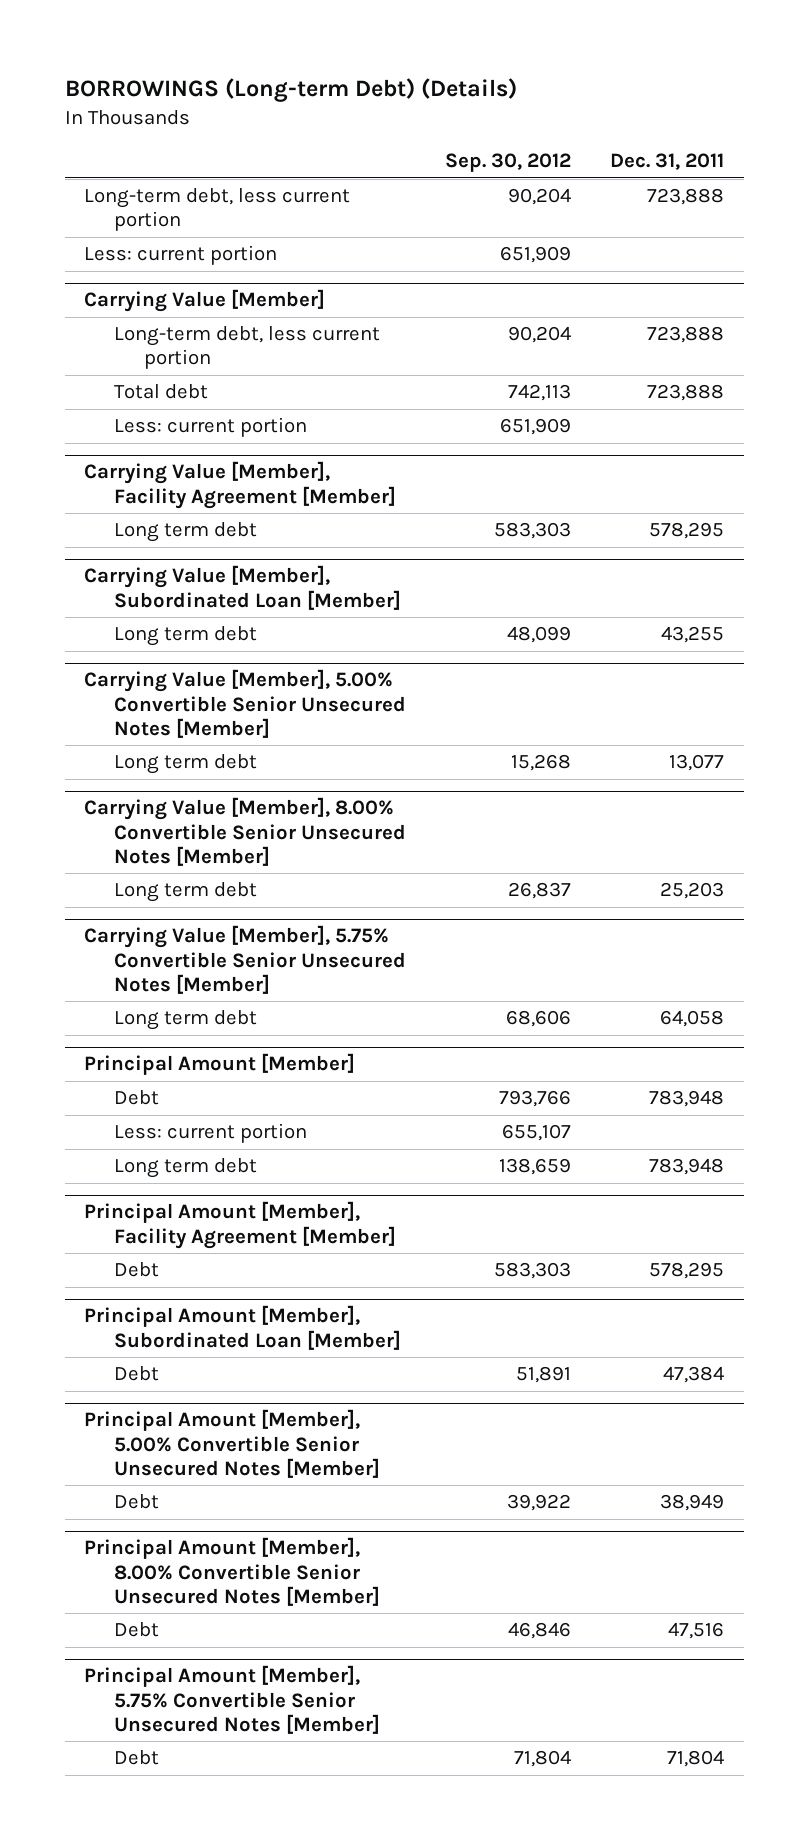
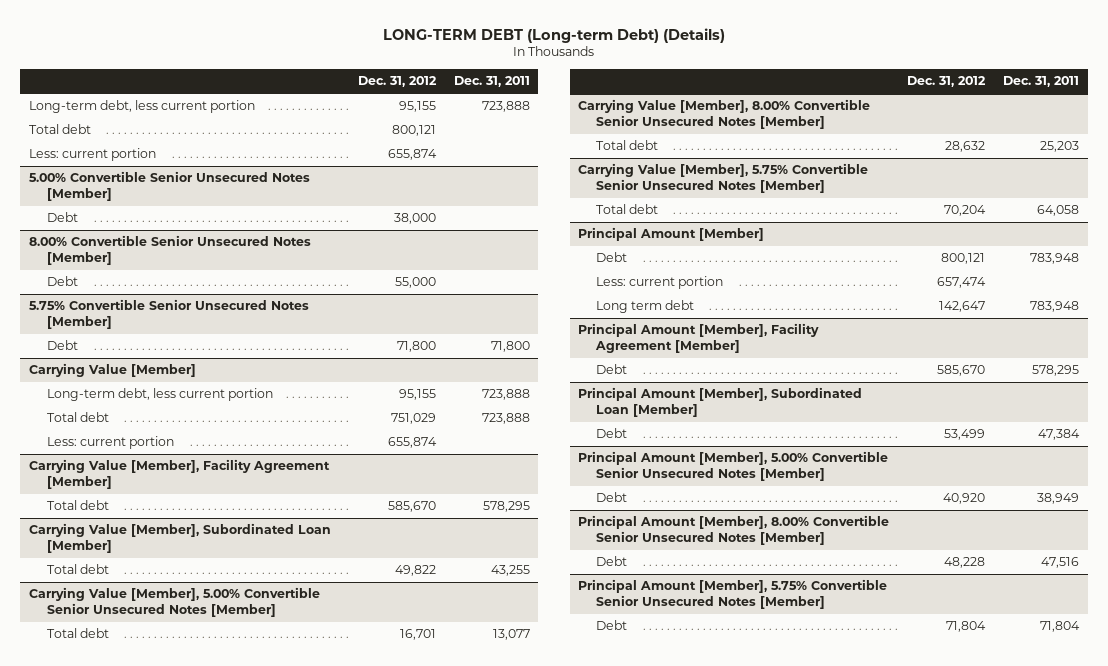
[64,78,517,103] BORROWINGS (Long-term Debt) (Details) -> [382,27,725,43] LONG-TERM DEBT (Long-term Debt) (Details)
[445,153,572,173] Sep. 30, 2012 -> none
none -> [357,76,437,88] Dec. 31, 2012
none -> [29,124,92,135] Total debt
none -> [29,171,311,202] 5.00% Convertible Senior Unsecured Notes [Member]
none -> [46,212,78,223] Debt
none -> [29,235,312,266] 8.00% Convertible Senior Unsecured Notes [Member]
none -> [46,276,78,287] Debt
none -> [29,299,310,330] 5.75% Convertible Senior Unsecured Notes [Member]
none -> [46,340,78,351] Debt
[114,522,258,543] Long term debt -> [46,500,109,511] Total debt
[114,626,258,647] Long term debt -> [46,564,109,575] Total debt
[114,754,258,775] Long term debt -> [46,628,109,639] Total debt
[114,882,258,903] Long term debt -> [595,140,658,151] Total debt
[114,1010,258,1031] Long term debt -> [595,204,658,215] Total debt

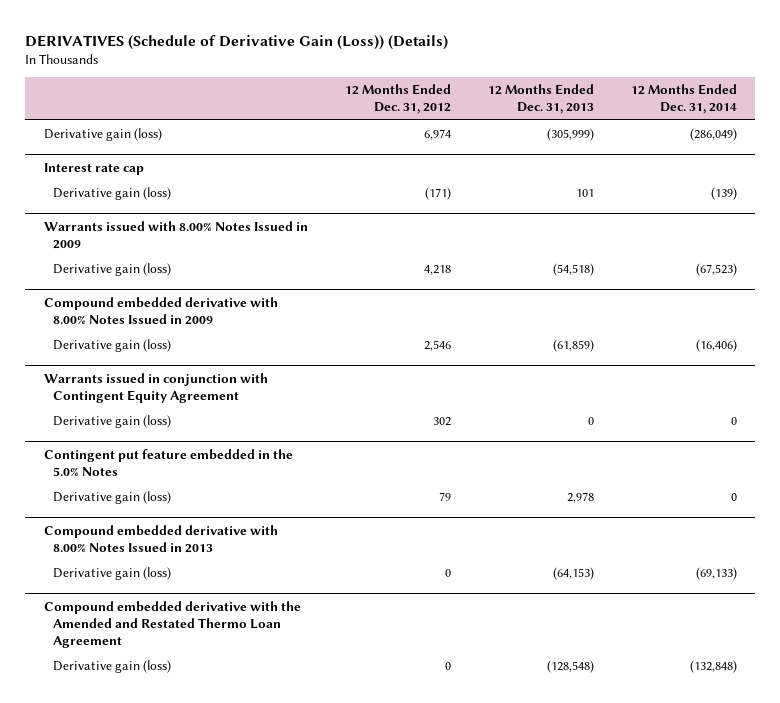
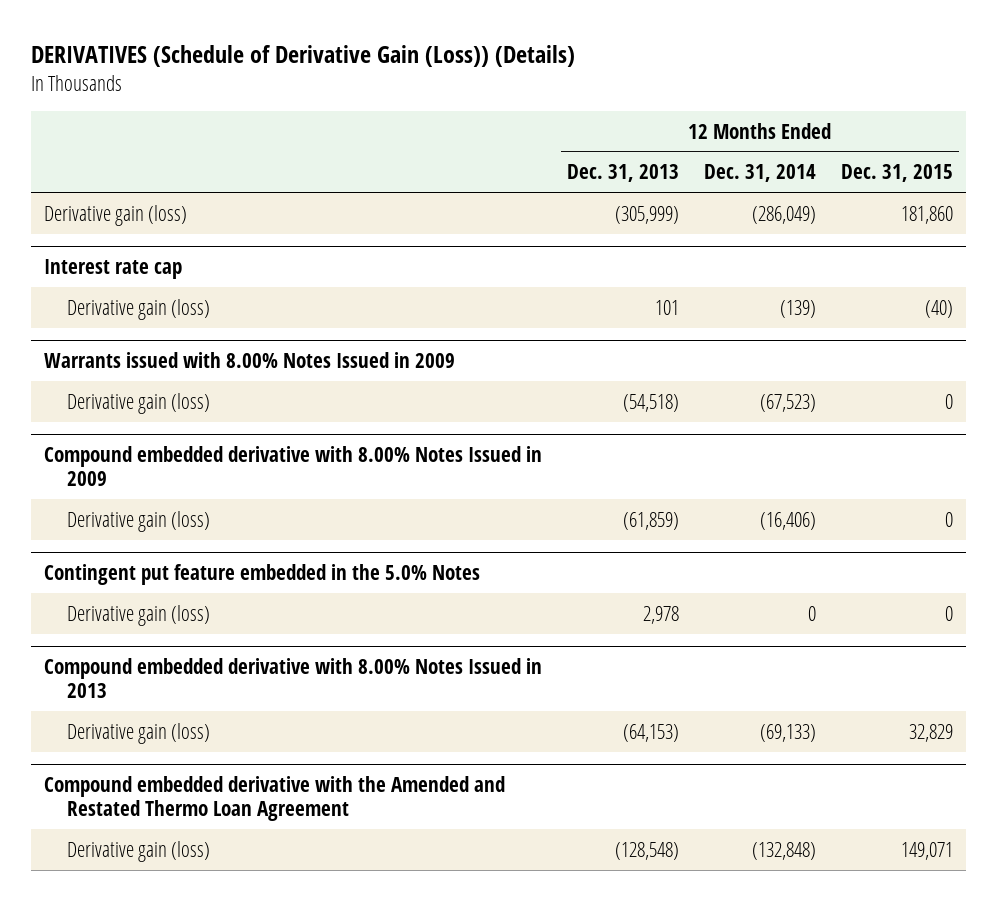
[344,84,451,115] 12 Months Ended Dec. 31, 2012 -> none
none -> [841,164,954,183] Dec. 31, 2015
[43,372,268,403] Warrants issued in conjunction with Contingent Equity Agreement -> none
[53,414,172,428] Derivative gain (loss) -> none

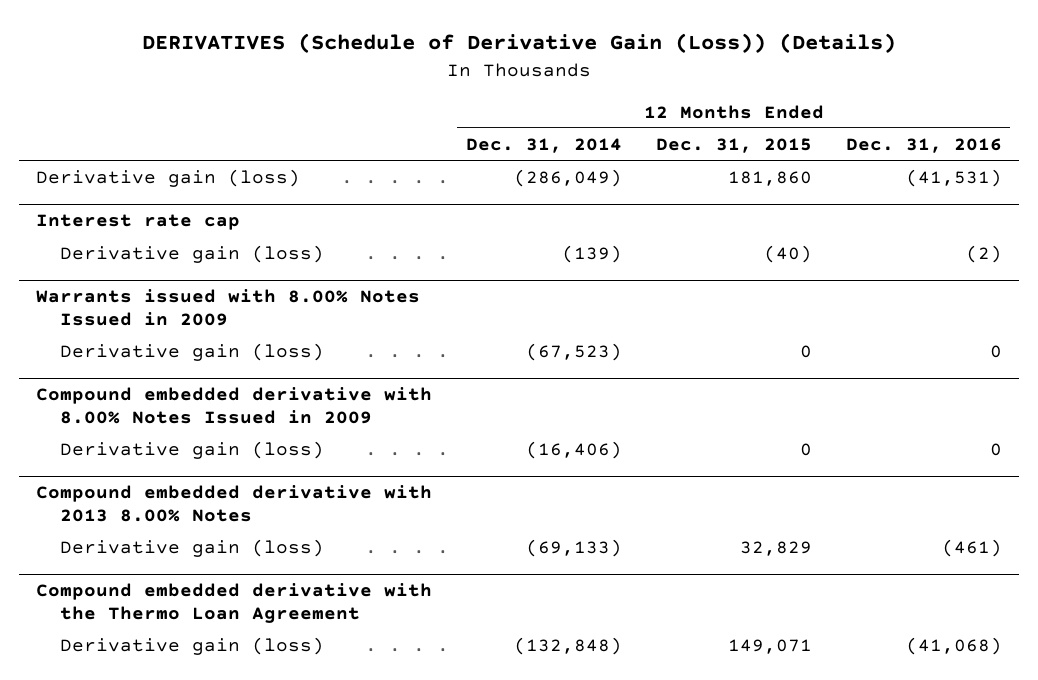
[566,164,679,183] Dec. 31, 2013 -> none
none -> [845,137,1002,153] Dec. 31, 2016
[43,563,480,585] Contingent put feature embedded in the 5.0% Notes -> none
[67,604,211,626] Derivative gain (loss) -> none
[43,657,542,699] Compound embedded derivative with 8.00% Notes Issued in 2013 -> [35,485,432,522] Compound embedded derivative with 2013 8.00% Notes
[43,775,505,822] Compound embedded derivative with the Amended and Restated Thermo Loan Agreement -> [35,583,432,623] Compound embedded derivative with the Thermo Loan Agreement

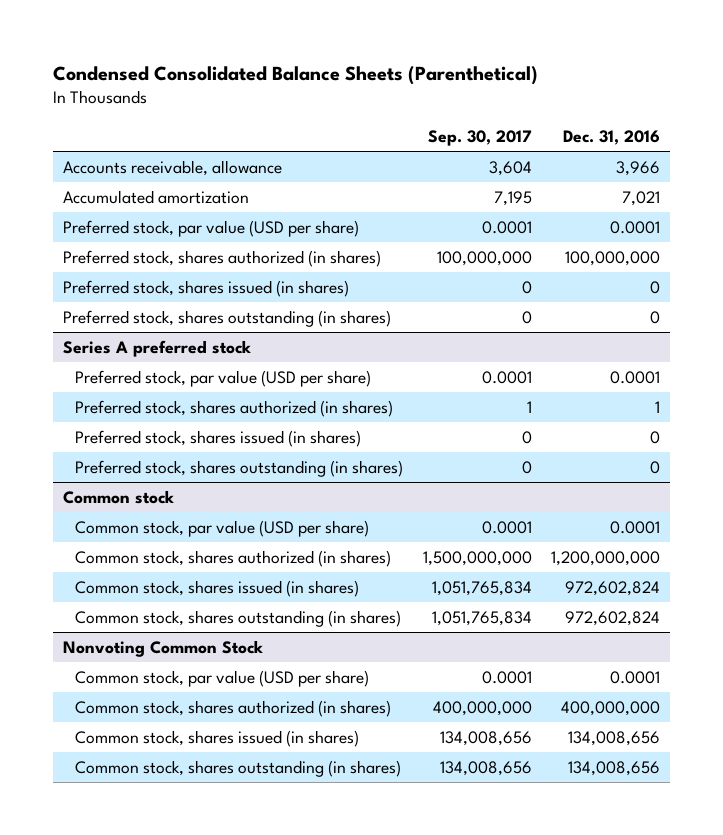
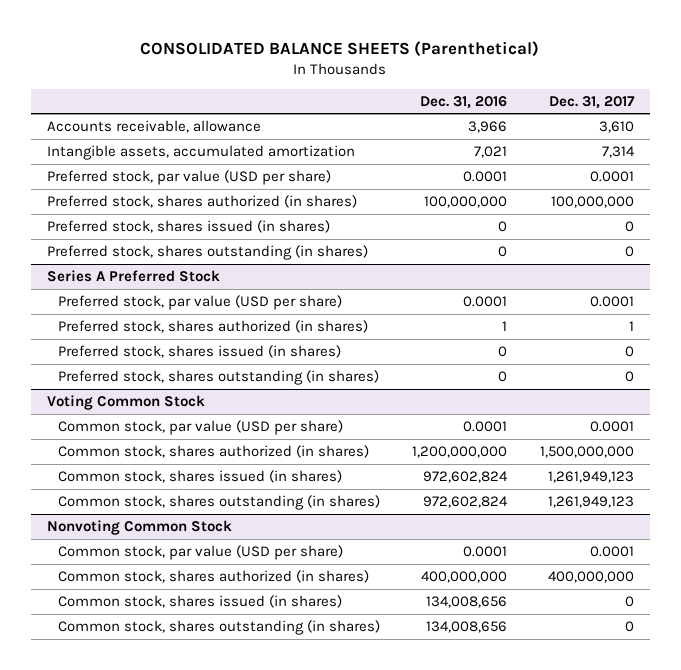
[52,65,538,85] Condensed Consolidated Balance Sheets (Parenthetical) -> [140,40,540,57] CONSOLIDATED BALANCE SHEETS (Parenthetical)
[427,129,532,146] Sep. 30, 2017 -> none
none -> [548,95,635,109] Dec. 31, 2017
[62,189,249,204] Accumulated amortization -> [46,145,355,161] Intangible assets, accumulated amortization
[62,339,251,357] Series A preferred stock -> [46,270,220,283] Series A Preferred Stock
[62,489,174,504] Common stock -> [46,395,205,411] Voting Common Stock

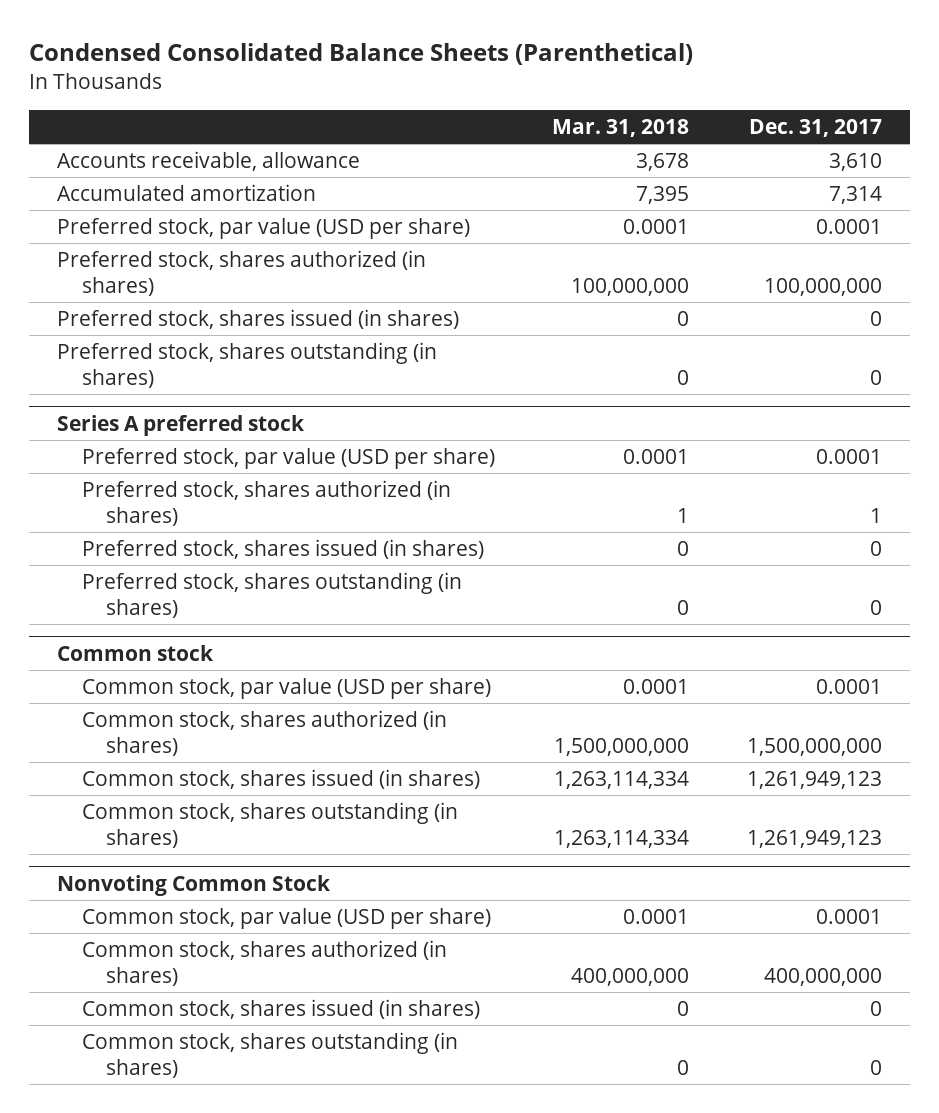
[140,40,540,57] CONSOLIDATED BALANCE SHEETS (Parenthetical) -> [28,42,693,65] Condensed Consolidated Balance Sheets (Parenthetical)
[420,95,508,109] Dec. 31, 2016 -> none
none -> [552,118,690,137] Mar. 31, 2018
[46,145,355,161] Intangible assets, accumulated amortization -> [57,184,317,202] Accumulated amortization
[46,270,220,283] Series A Preferred Stock -> [57,415,306,437] Series A preferred stock
[46,395,205,411] Voting Common Stock -> [57,645,215,662] Common stock

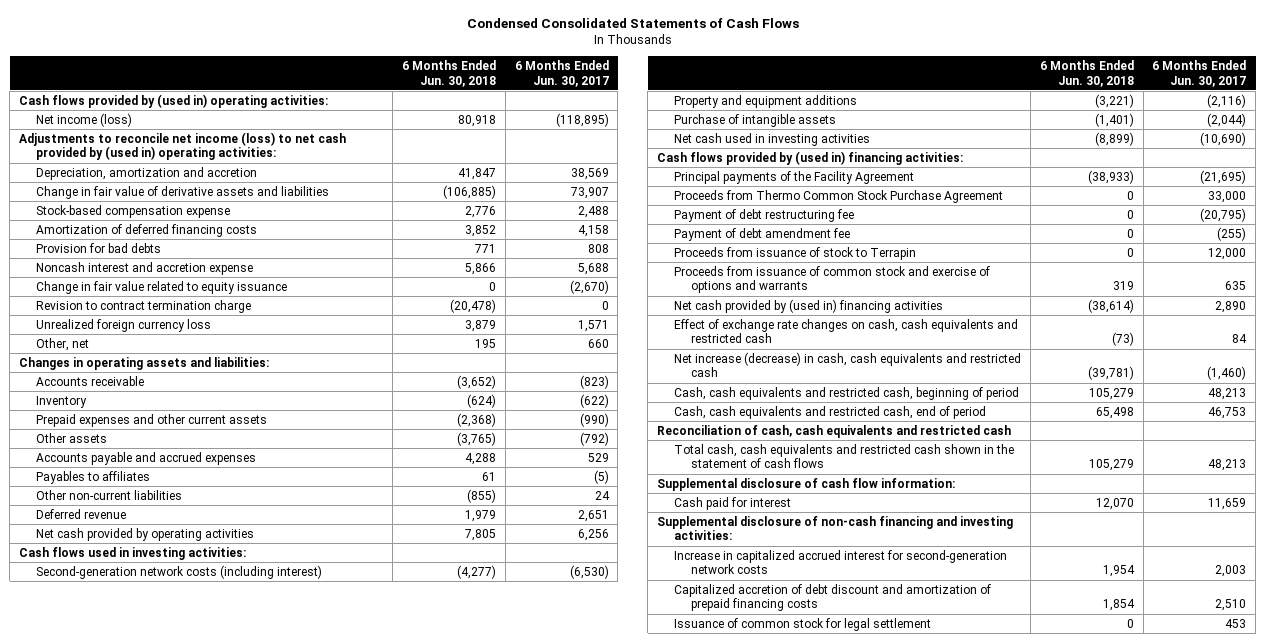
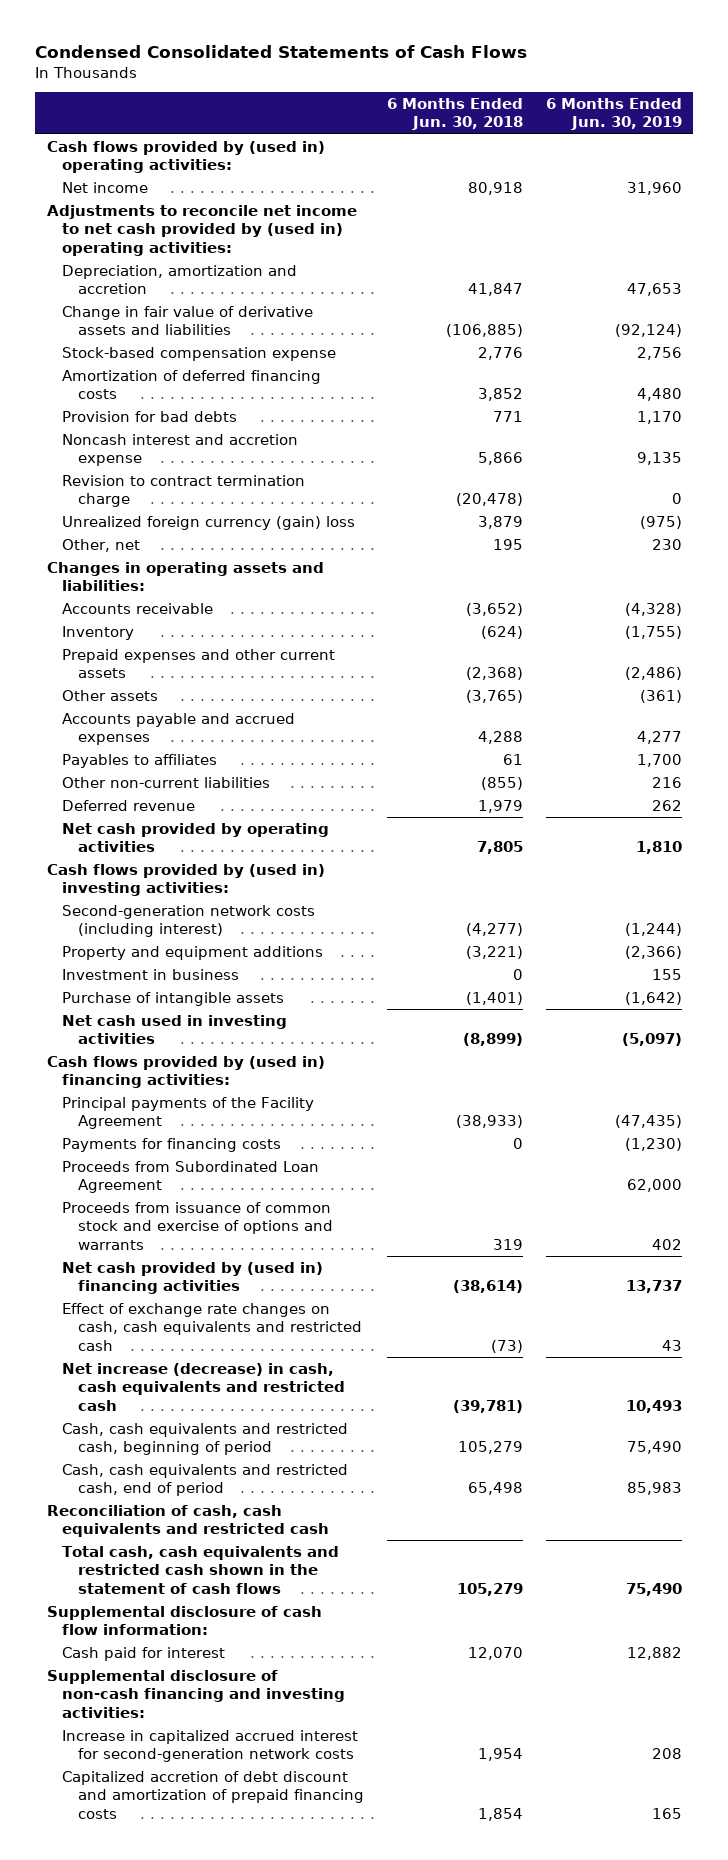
[514,60,609,87] 6 Months Ended Jun. 30, 2017 -> none
none -> [545,98,682,131] 6 Months Ended Jun. 30, 2019
[36,112,133,127] Net income (loss) -> [62,181,149,193] Net income
[19,131,347,161] Adjustments to reconcile net income (loss) to net cash provided by (used in) operating activities: -> [46,204,357,256] Adjustments to reconcile net income to net cash provided by (used in) operating activities:
[36,280,288,294] Change in fair value related to equity issuance -> none
[36,318,212,332] Unrealized foreign currency loss -> [62,515,356,530] Unrealized foreign currency (gain) loss
[19,546,247,560] Cash flows used in investing activities: -> [46,863,325,897] Cash flows provided by (used in) investing activities:
none -> [62,968,240,980] Investment in business
[674,189,1004,203] Proceeds from Thermo Common Stock Purchase Agreement -> none
[674,208,855,222] Payment of debt restructuring fee -> none
[674,227,851,241] Payment of debt amendment fee -> none
[674,246,917,260] Proceeds from issuance of stock to Terrapin -> none
none -> [62,1137,282,1152] Payments for financing costs
none -> [62,1160,320,1194] Proceeds from Subordinated Loan Agreement
[674,617,932,631] Issuance of common stock for legal settlement -> none

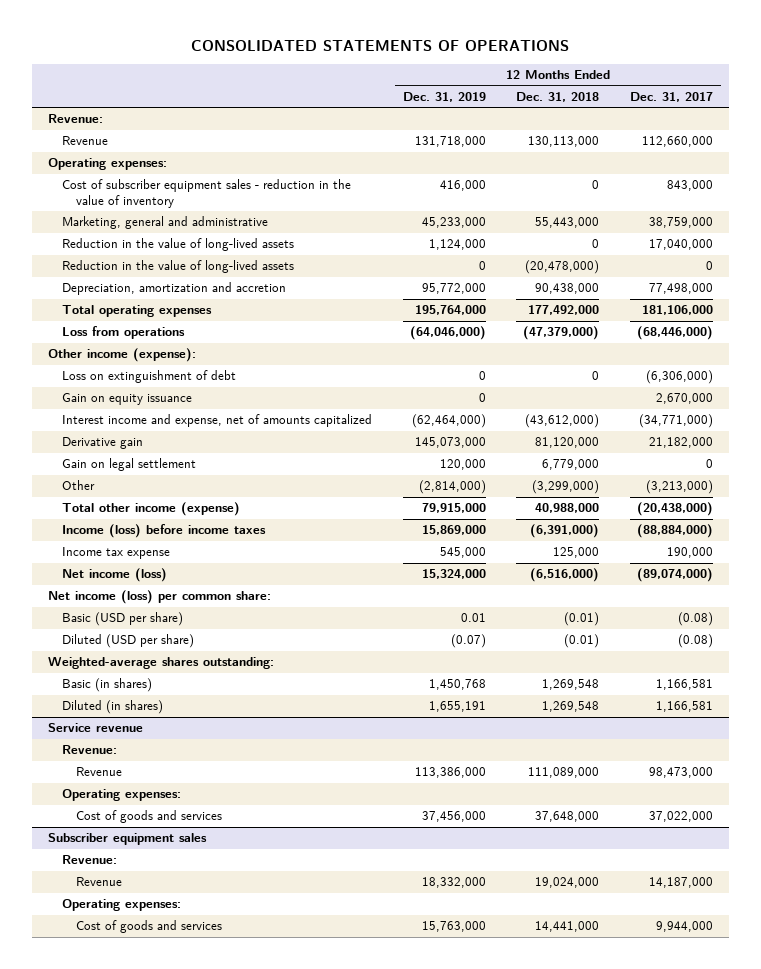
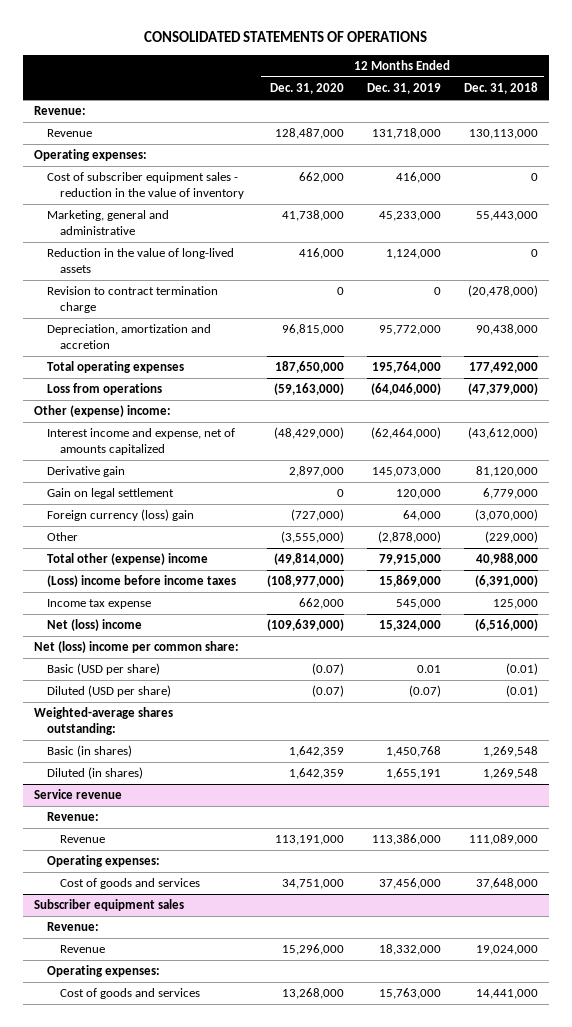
[630,91,714,102] Dec. 31, 2017 -> none
none -> [269,83,344,95] Dec. 31, 2020
[61,260,294,274] Reduction in the value of long-lived assets -> [47,286,219,314] Revision to contract termination charge
[61,370,236,384] Loss on extinguishment of debt -> none
[61,393,192,406] Gain on equity issuance -> none
[47,348,196,363] Other income (expense): -> [34,405,172,418] Other (expense) income:
none -> [47,509,195,522] Foreign currency (loss) gain
[418,480,486,495] (2,814,000) -> [377,531,441,544] (2,878,000)
[532,480,600,495] (3,299,000) -> [484,531,538,544] (229,000)
[61,502,240,517] Total other income (expense) -> [47,553,209,566] Total other (expense) income
[61,524,266,539] Income (loss) before income taxes -> [47,575,237,588] (Loss) income before income taxes
[61,568,167,583] Net income (loss) -> [47,619,143,632] Net (loss) income
[47,590,271,605] Net income (loss) per common share: -> [34,641,240,654] Net (loss) income per common share:

